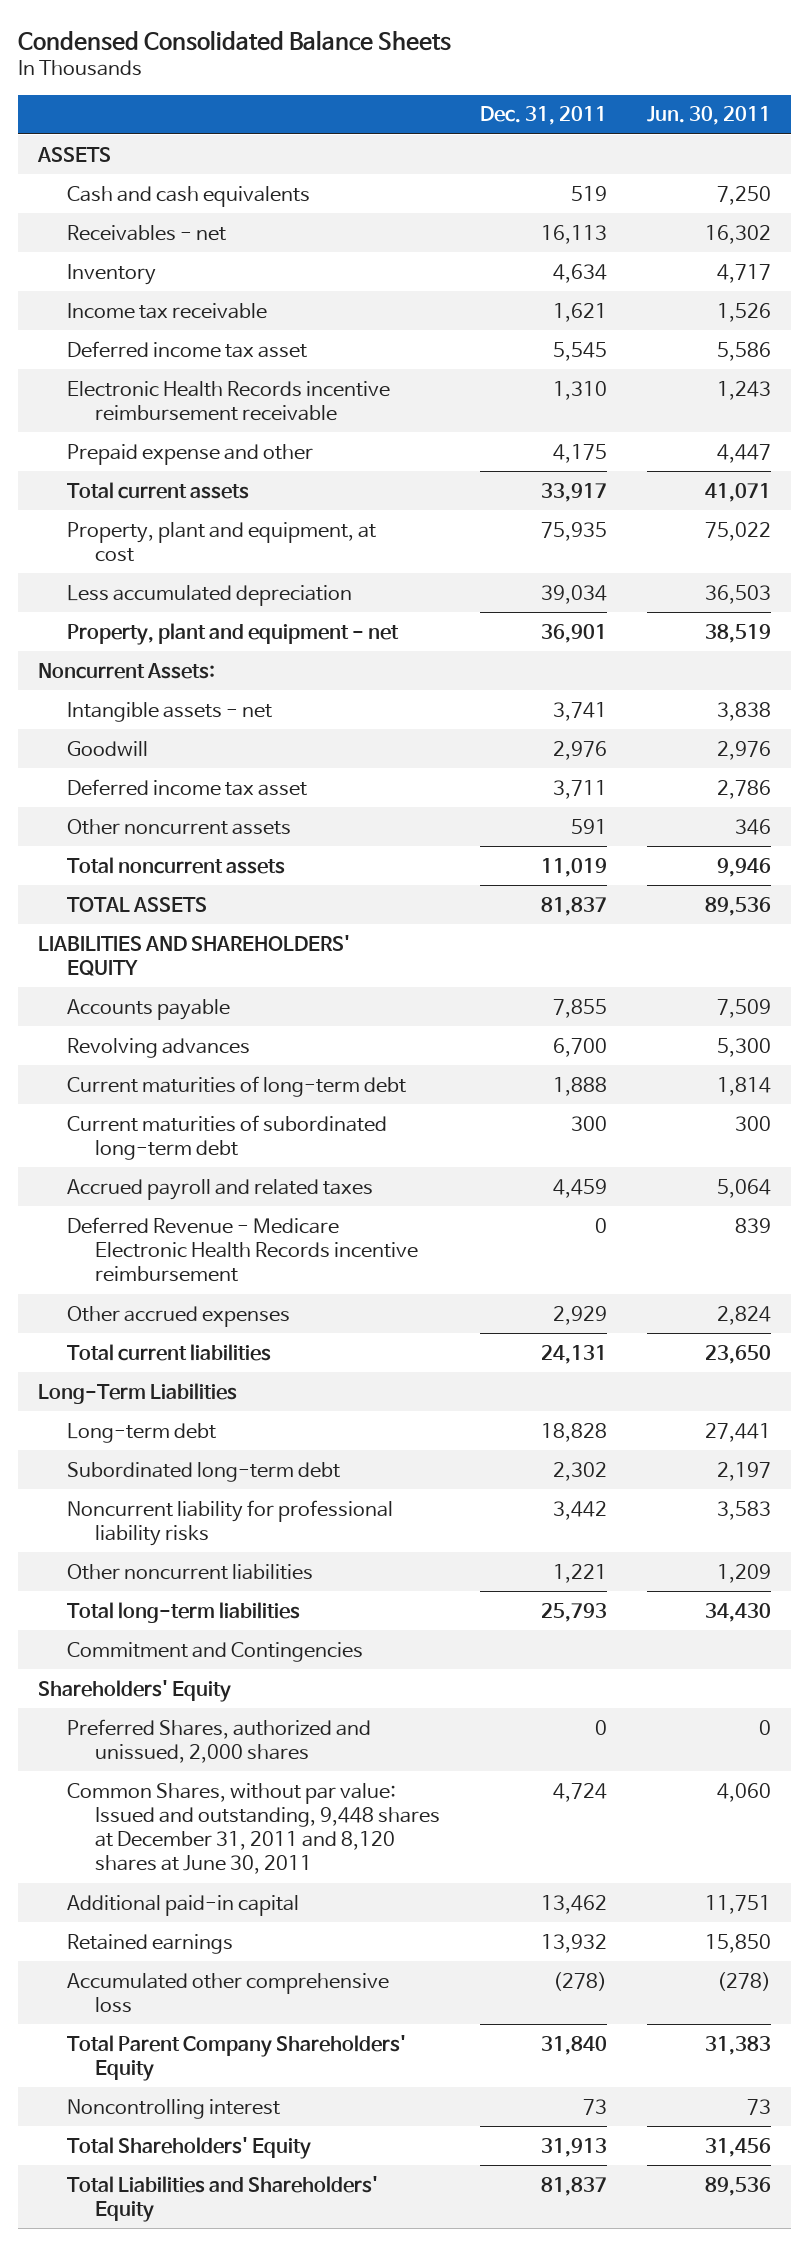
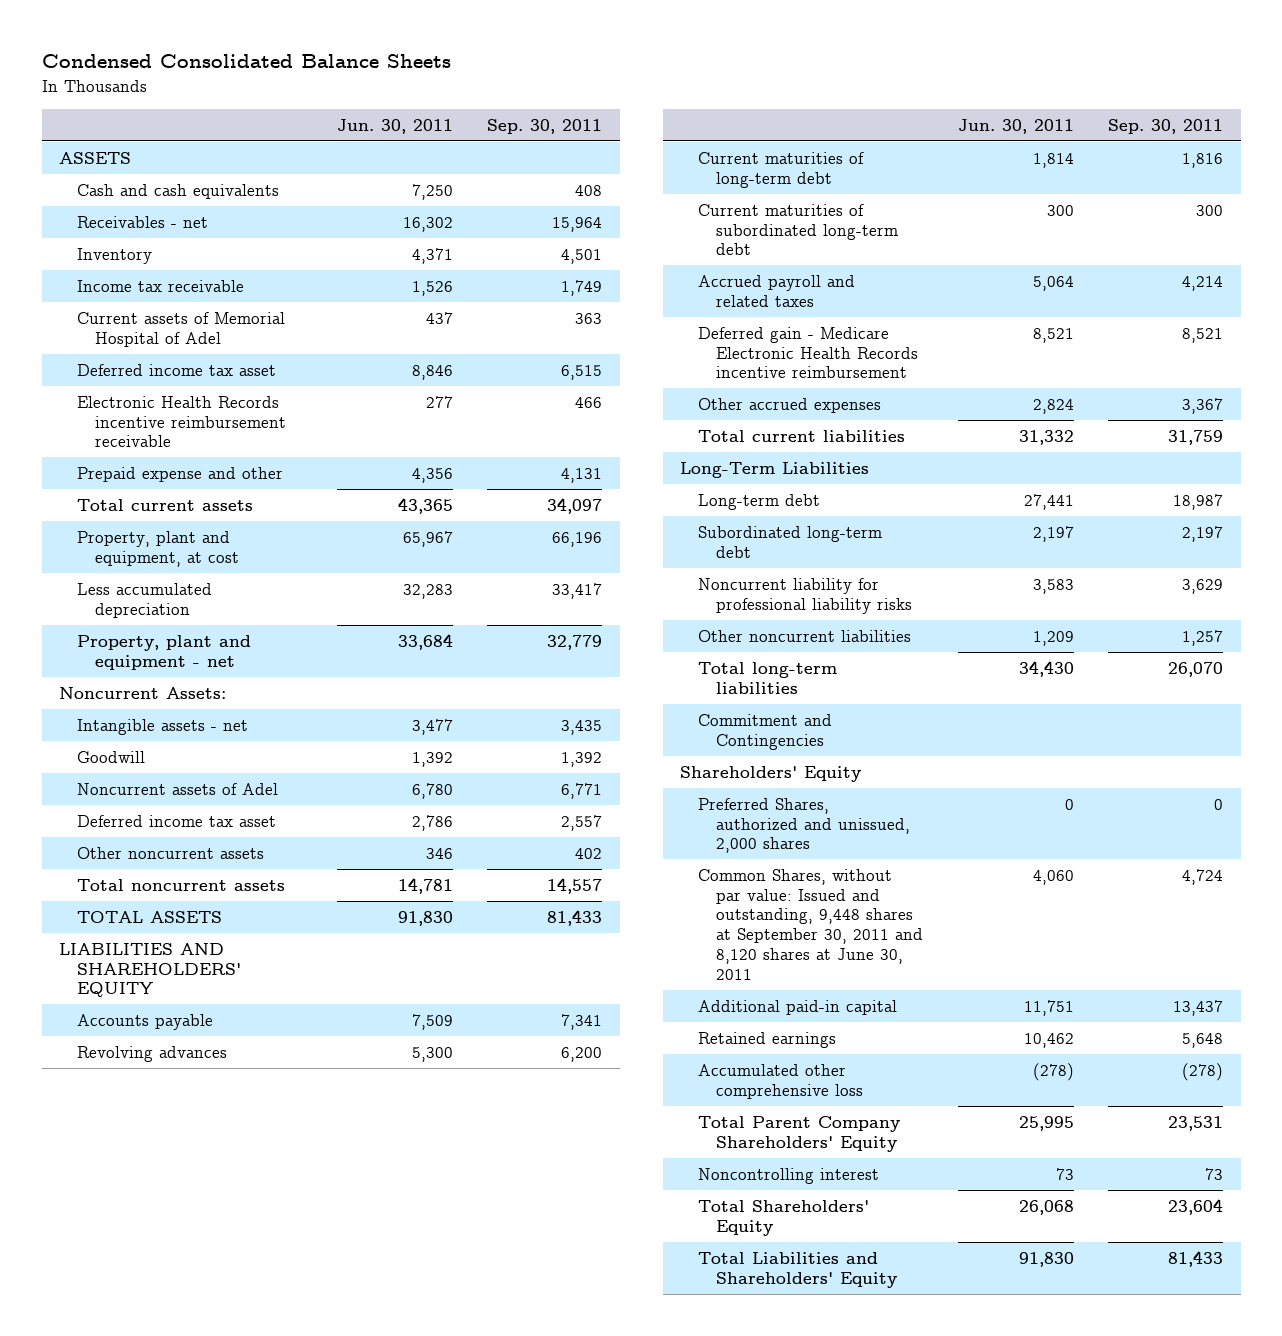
[480,106,608,126] Dec. 31, 2011 -> none
none -> [487,118,603,134] Sep. 30, 2011
[717,263,772,283] 4,717 -> [411,247,453,264] 4,371
none -> [77,311,286,347] Current assets of Memorial Hospital of Adel
[717,341,772,361] 5,586 -> [411,364,453,380] 8,846
[717,380,772,400] 1,243 -> [425,395,453,408] 277
[717,443,772,463] 4,447 -> [411,467,453,483] 4,356
[705,482,772,502] 41,071 -> [397,497,453,514] 43,365
[705,521,772,541] 75,022 -> [402,530,453,547] 65,967
[705,584,772,604] 36,503 -> [402,583,453,599] 32,283
[705,623,772,643] 38,519 -> [397,633,453,650] 33,684
[717,701,772,721] 3,838 -> [411,718,453,735] 3,477
[717,740,772,760] 2,976 -> [411,751,453,767] 1,392
none -> [77,782,279,795] Noncurrent assets of Adel
[717,857,772,877] 9,946 -> [397,877,453,894] 14,781
[705,896,772,916] 89,536 -> [397,910,453,926] 91,830
[66,1216,419,1282] Deferred Revenue - Medicare Electronic Health Records incentive reimbursement -> [697,326,918,379] Deferred gain - Medicare Electronic Health Records incentive reimbursement
[735,1217,772,1233] 839 -> [1032,327,1074,343] 8,521
[705,1344,772,1364] 23,650 -> [1018,429,1074,445] 31,332
[66,1782,441,1875] Common Shares, without par value: Issued and outstanding, 9,448 shares at December 31, 2011 and 8,120 shares at June 30, 2011 -> [697,868,923,980] Common Shares, without par value: Issued and outstanding, 9,448 shares at September 30, 2011 and 8,120 shares at June 30, 2011
[705,1933,772,1953] 15,850 -> [1023,1032,1074,1048] 10,462
[705,2035,772,2055] 31,383 -> [1018,1115,1074,1131] 25,995
[705,2137,772,2157] 31,456 -> [1018,1199,1074,1215] 26,068
[705,2176,772,2196] 89,536 -> [1018,1251,1074,1267] 91,830

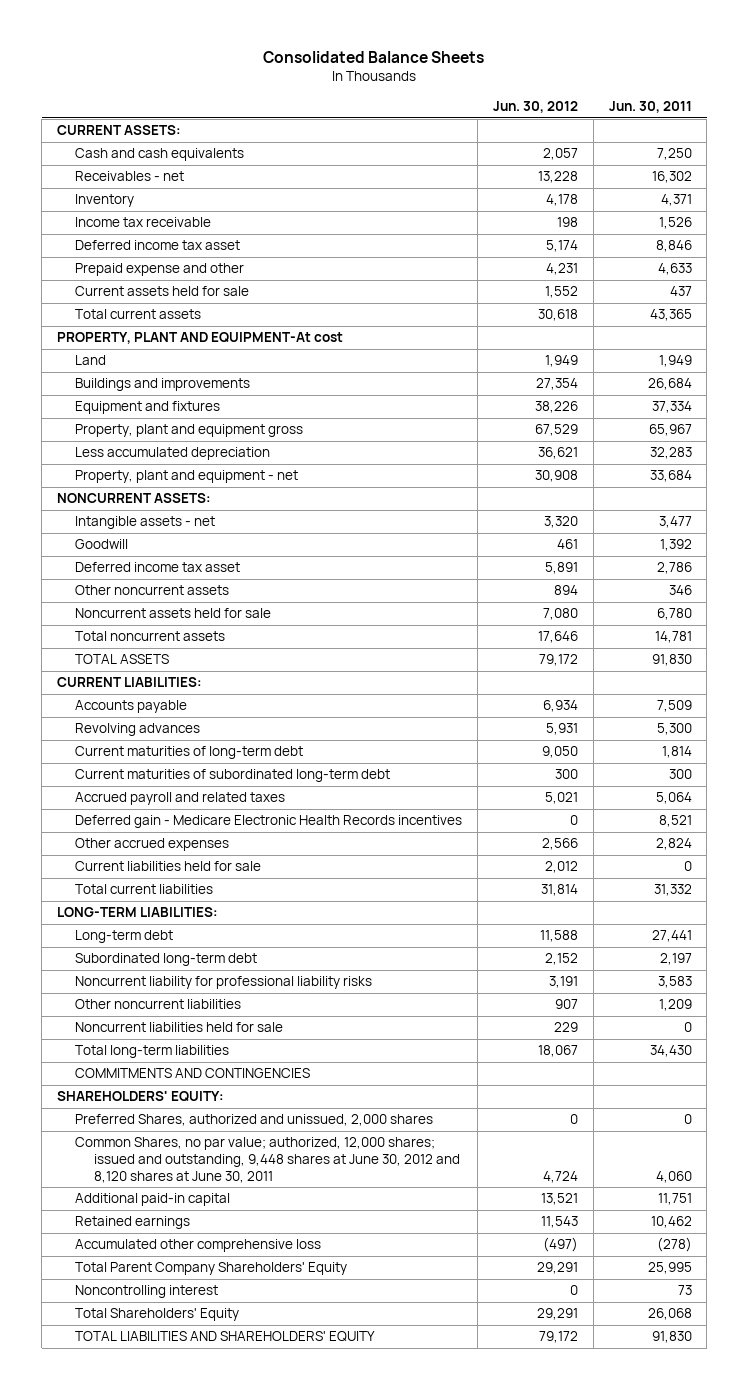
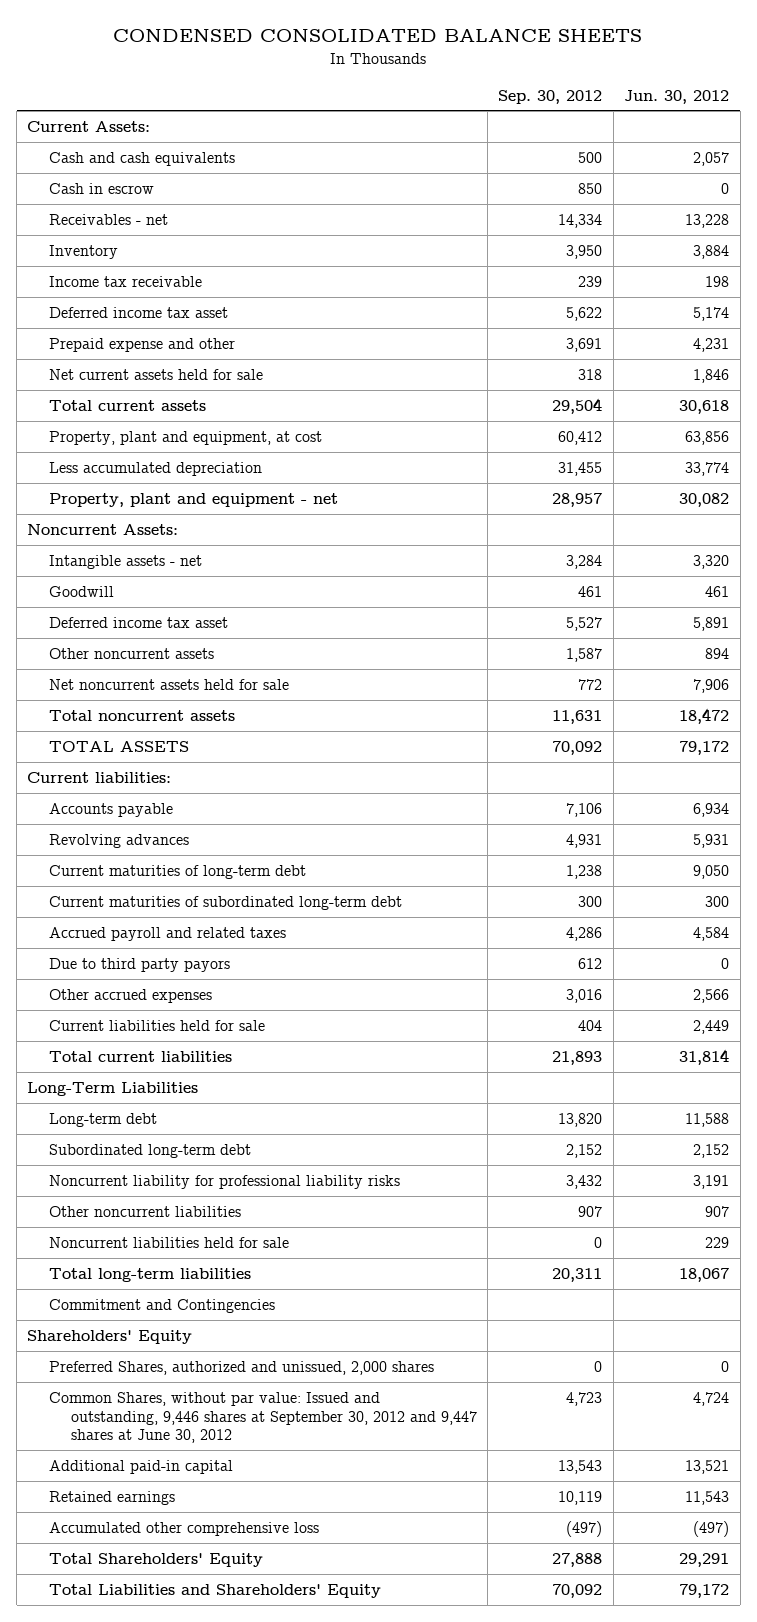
[263,50,485,63] Consolidated Balance Sheets -> [113,28,643,42] CONDENSED CONSOLIDATED BALANCE SHEETS
[608,100,692,113] Jun. 30, 2011 -> none
none -> [498,89,603,104] Sep. 30, 2012
[57,125,182,136] CURRENT ASSETS: -> [27,120,151,132] Current Assets:
none -> [49,182,155,194] Cash in escrow
[546,194,579,207] 4,178 -> [693,244,730,259] 3,884
[75,286,250,297] Current assets held for sale -> [49,368,264,380] Net current assets held for sale
[545,286,579,299] 1,552 -> [693,368,730,383] 1,846
[57,332,344,345] PROPERTY, PLANT AND EQUIPMENT-At cost -> none
[75,355,107,366] Land -> none
[75,378,251,392] Buildings and improvements -> none
[75,401,221,415] Equipment and fixtures -> none
[75,424,304,438] Property, plant and equipment gross -> [49,430,323,445] Property, plant and equipment, at cost
[535,424,579,437] 67,529 -> [685,430,730,445] 63,856
[538,447,579,460] 36,621 -> [685,461,730,476] 33,774
[535,470,579,483] 30,908 -> [679,492,730,507] 30,082
[57,493,212,504] NONCURRENT ASSETS: -> [27,523,179,535] Noncurrent Assets:
[75,608,272,619] Noncurrent assets held for sale -> [49,678,290,690] Net noncurrent assets held for sale
[543,608,579,621] 7,080 -> [693,678,730,693] 7,906
[538,631,579,644] 17,646 -> [679,707,730,724] 18,472
[57,677,203,688] CURRENT LIABILITIES: -> [27,771,172,783] Current liabilities:
[75,815,463,829] Deferred gain - Medicare Electronic Health Records incentives -> none
[545,792,579,805] 5,021 -> [693,926,730,941] 4,584
none -> [49,957,231,972] Due to third party payors
[545,861,579,874] 2,012 -> [693,1019,730,1034] 2,449
[57,907,219,918] LONG-TERM LIABILITIES: -> [27,1081,199,1096] Long-Term Liabilities
[75,1068,311,1079] COMMITMENTS AND CONTINGENCIES -> [49,1298,276,1313] Commitment and Contingencies
[57,1091,225,1103] SHAREHOLDERS' EQUITY: -> [27,1329,193,1344] Shareholders' Equity
[75,1137,460,1183] Common Shares, no par value; authorized, 12,000 shares; issued and outstanding, 9,448 shares at June 30, 2012 and 8,120 shares at June 30, 2011 -> [49,1391,477,1444] Common Shares, without par value: Issued and outstanding, 9,446 shares at September 30, 2012 and 9,447 shares at June 30, 2012
[75,1262,348,1276] Total Parent Company Shareholders' Equity -> none
[75,1285,219,1299] Noncontrolling interest -> none
[75,1331,376,1343] TOTAL LIABILITIES AND SHAREHOLDERS' EQUITY -> [49,1583,382,1598] Total Liabilities and Shareholders' Equity

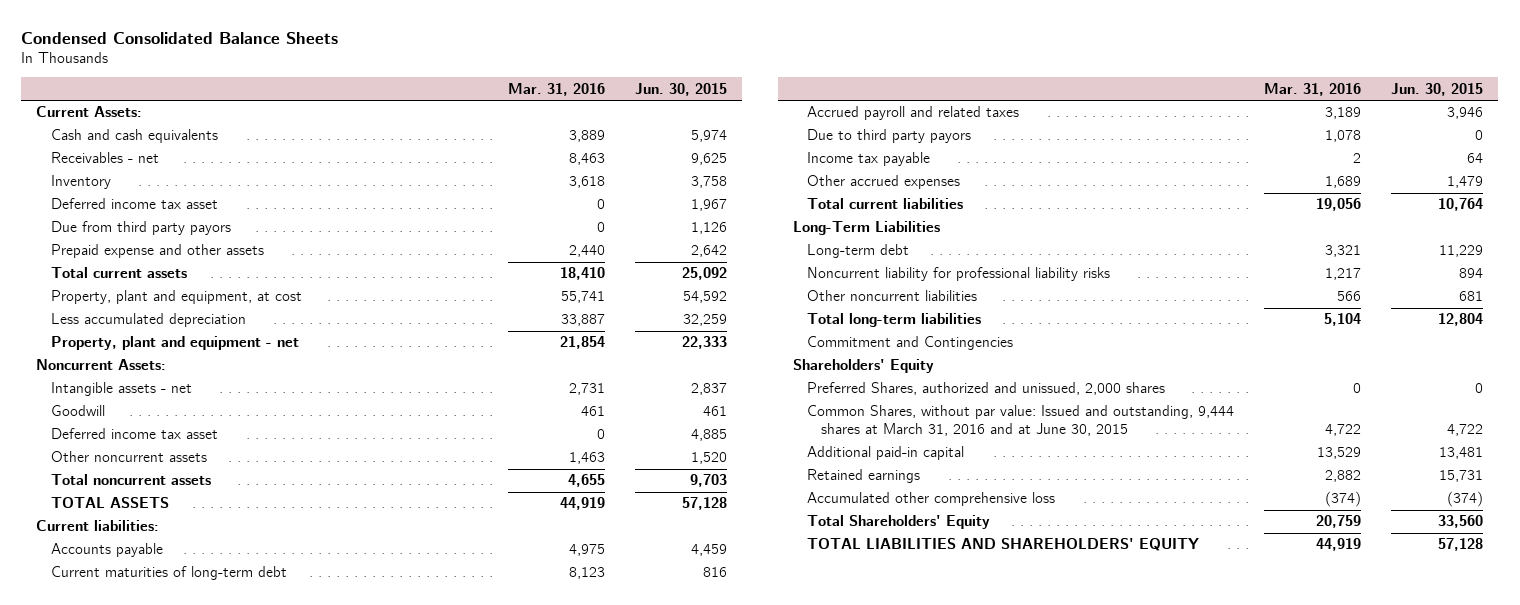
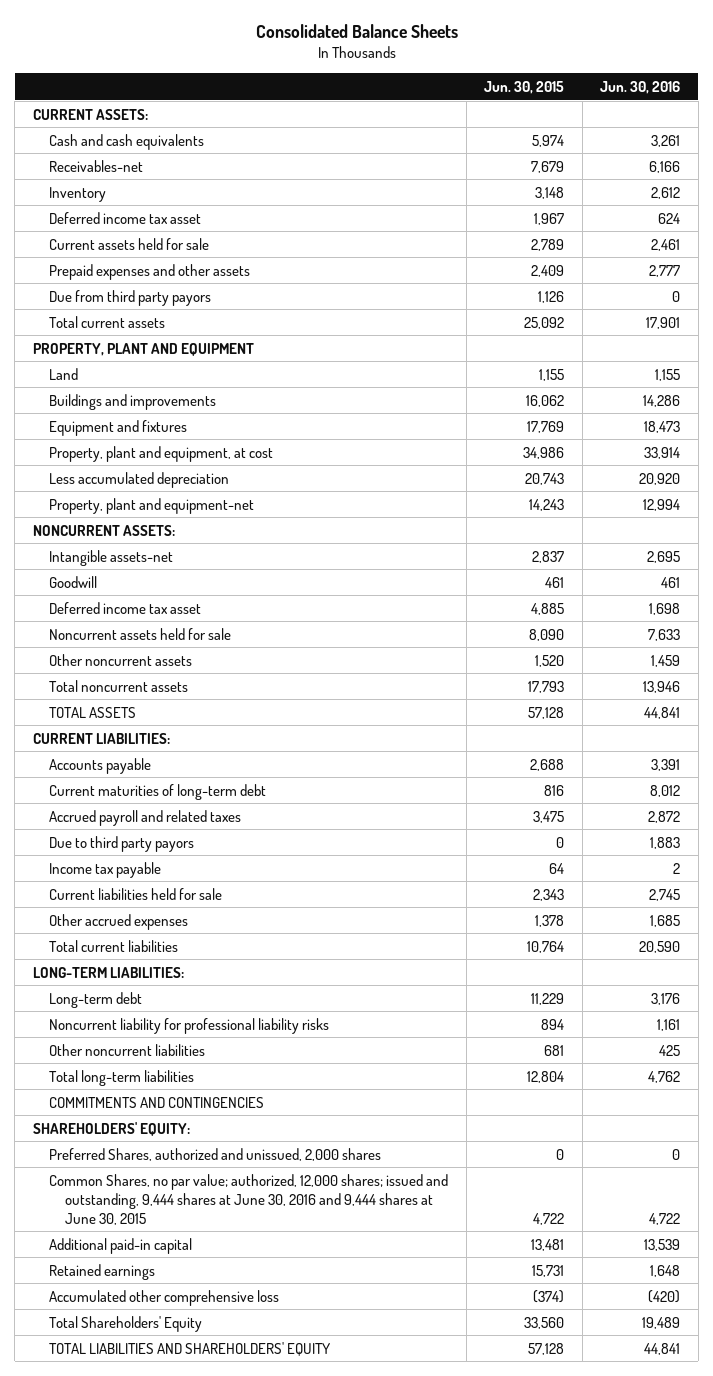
[21,31,339,44] Condensed Consolidated Balance Sheets -> [255,24,458,39] Consolidated Balance Sheets
[507,82,605,96] Mar. 31, 2016 -> none
none -> [600,81,681,95] Jun. 30, 2016
[36,106,143,118] Current Assets: -> [32,108,148,120] CURRENT ASSETS:
[50,152,159,164] Receivables - net -> [49,159,144,172] Receivables-net
[690,153,727,166] 9,625 -> [531,160,565,173] 7,679
[690,176,727,189] 3,758 -> [535,186,565,199] 3,148
none -> [49,237,210,250] Current assets held for sale
none -> [49,263,251,280] Prepaid expenses and other assets
[50,244,264,259] Prepaid expense and other assets -> none
none -> [32,342,254,356] PROPERTY, PLANT AND EQUIPMENT
none -> [49,367,79,380] Land
none -> [49,393,217,410] Buildings and improvements
none -> [49,419,188,436] Equipment and fixtures
[682,291,727,304] 54,592 -> [523,446,565,459] 34,986
[682,314,727,327] 32,259 -> [525,472,565,485] 20,743
[50,336,299,351] Property, plant and equipment - net -> [49,497,255,514] Property, plant and equipment-net
[681,336,727,350] 22,333 -> [529,498,565,511] 14,243
[36,359,167,371] Noncurrent Assets: -> [32,524,175,536] NONCURRENT ASSETS:
[50,382,192,397] Intangible assets - net -> [49,549,174,566] Intangible assets-net
none -> [49,627,232,640] Noncurrent assets held for sale
[689,474,727,488] 9,703 -> [528,680,565,693] 17,793
[36,520,160,532] Current liabilities: -> [32,732,170,744] CURRENT LIABILITIES:
[690,544,727,557] 4,459 -> [530,758,565,771] 2,688
[1447,107,1484,120] 3,946 -> [533,810,565,823] 3,475
none -> [49,887,223,900] Current liabilities held for sale
[1447,176,1484,189] 1,479 -> [535,914,565,927] 1,378
[792,221,940,236] Long-Term Liabilities -> [32,966,184,978] LONG-TERM LIABILITIES:
[807,336,1014,351] Commitment and Contingencies -> [49,1096,265,1108] COMMITMENTS AND CONTINGENCIES
[792,359,934,374] Shareholders' Equity -> [32,1121,190,1136] SHAREHOLDERS' EQUITY:
[807,405,1235,437] Common Shares, without par value: Issued and outstanding, 9,444 shares at March 31, 2016 and at June 30, 2015 -> [49,1173,449,1225] Common Shares, no par value; authorized, 12,000 shares; issued and outstanding, 9,444 shares at June 30, 2016 and 9,444 shares at June 30, 2015

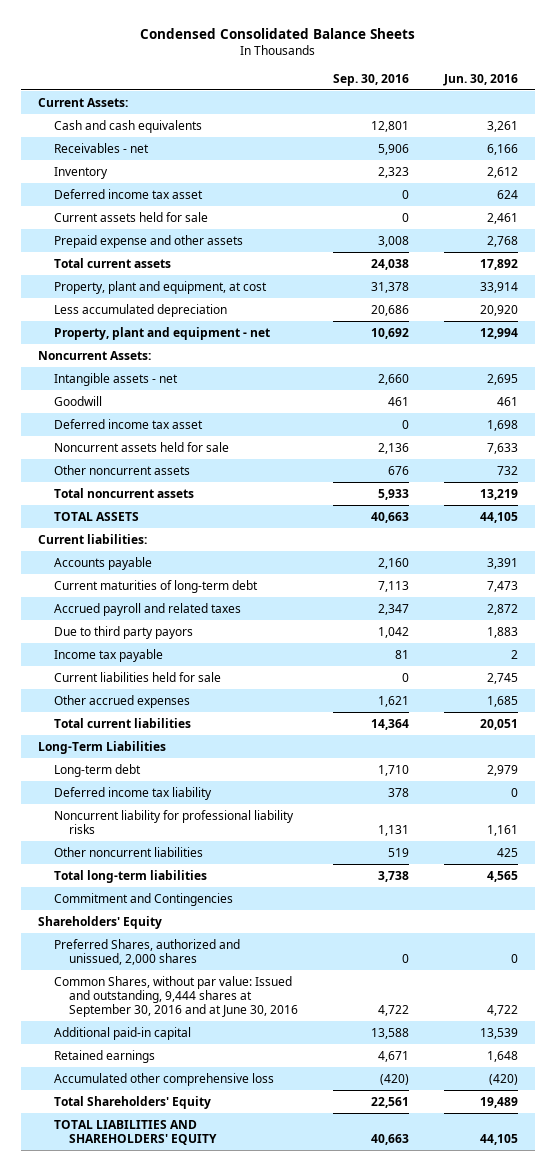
[255,24,458,39] Consolidated Balance Sheets -> [139,28,415,40] Condensed Consolidated Balance Sheets
[484,81,565,95] Jun. 30, 2015 -> none
none -> [332,73,409,86] Sep. 30, 2016
[32,108,148,120] CURRENT ASSETS: -> [38,97,129,107] Current Assets:
[49,159,144,172] Receivables-net -> [53,142,149,153] Receivables - net
[49,289,212,306] Due from third party payors -> none
[32,342,254,356] PROPERTY, PLANT AND EQUIPMENT -> none
[49,367,79,380] Land -> none
[49,393,217,410] Buildings and improvements -> none
[49,419,188,436] Equipment and fixtures -> none
[49,263,251,280] Prepaid expenses and other assets -> [53,234,243,248] Prepaid expense and other assets
[649,264,681,277] 2,777 -> [486,235,518,247] 2,768
[646,316,681,329] 17,901 -> [479,258,518,270] 17,892
[49,497,255,514] Property, plant and equipment-net -> [53,326,270,340] Property, plant and equipment - net
[32,524,175,536] NONCURRENT ASSETS: -> [38,350,152,360] Noncurrent Assets:
[49,549,174,566] Intangible assets-net -> [53,372,178,386] Intangible assets - net
[651,654,681,667] 1,459 -> [496,465,518,475] 732
[643,680,681,693] 13,946 -> [479,488,518,500] 13,219
[644,706,681,719] 44,841 -> [479,511,518,523] 44,105
[32,732,170,744] CURRENT LIABILITIES: -> [38,533,148,544] Current liabilities:
[650,784,681,797] 8,012 -> [486,580,518,592] 7,473
[639,940,681,953] 20,590 -> [479,718,518,730] 20,051
[32,966,184,978] LONG-TERM LIABILITIES: -> [38,740,167,754] Long-Term Liabilities
[651,992,681,1005] 3,176 -> [486,764,518,776] 2,979
none -> [53,786,212,800] Deferred income tax liability
[648,1070,681,1083] 4,762 -> [486,870,518,882] 4,565
[49,1096,265,1108] COMMITMENTS AND CONTINGENCIES -> [53,892,233,906] Commitment and Contingencies
[32,1121,190,1136] SHAREHOLDERS' EQUITY: -> [38,915,163,929] Shareholders' Equity
[49,1173,449,1225] Common Shares, no par value; authorized, 12,000 shares; issued and outstanding, 9,444 shares at June 30, 2016 and 9,444 shares at June 30, 2015 -> [53,975,299,1017] Common Shares, without par value: Issued and outstanding, 9,444 shares at September 30, 2016 and at June 30, 2016
[644,1342,681,1355] 44,841 -> [479,1133,518,1145] 44,105

